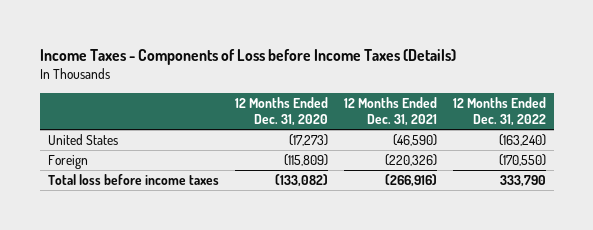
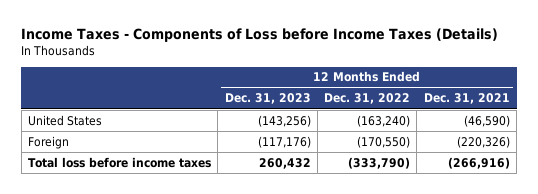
[234,96,328,127] 12 Months Ended Dec. 31, 2020 -> none
none -> [224,93,311,105] Dec. 31, 2023
[499,175,546,188] 333,790 -> [348,156,411,169] (333,790)

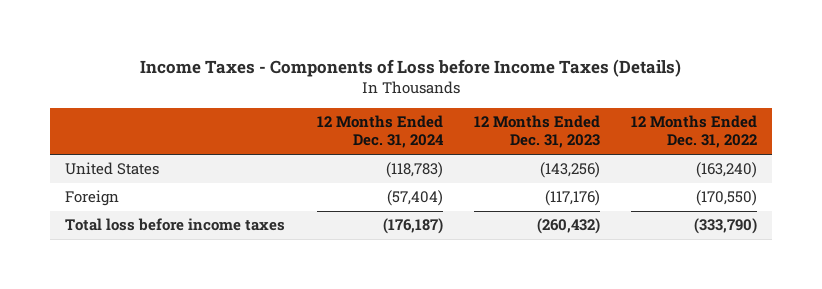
[423,93,510,105] Dec. 31, 2021 -> none
none -> [316,115,444,149] 12 Months Ended Dec. 31, 2024
[258,157,311,169] 260,432 -> [536,218,600,235] (260,432)

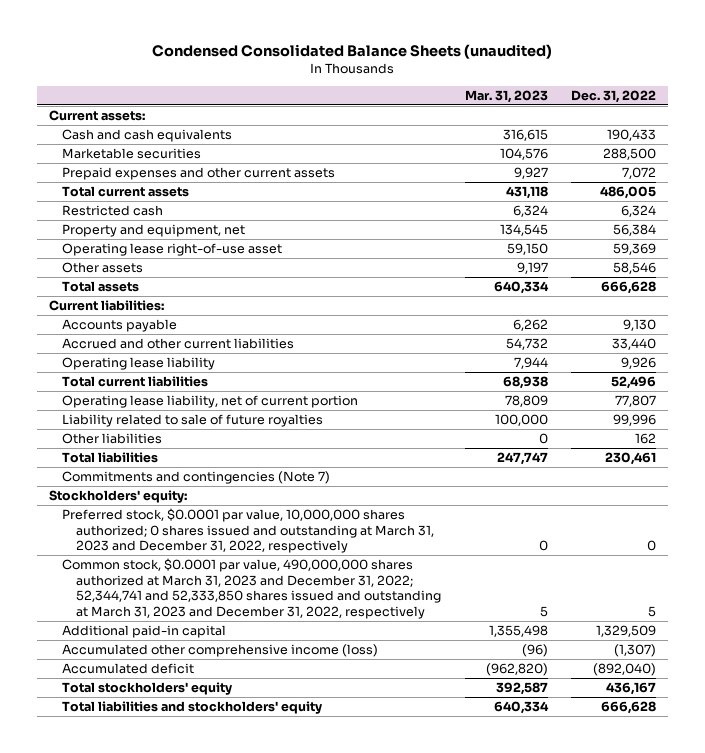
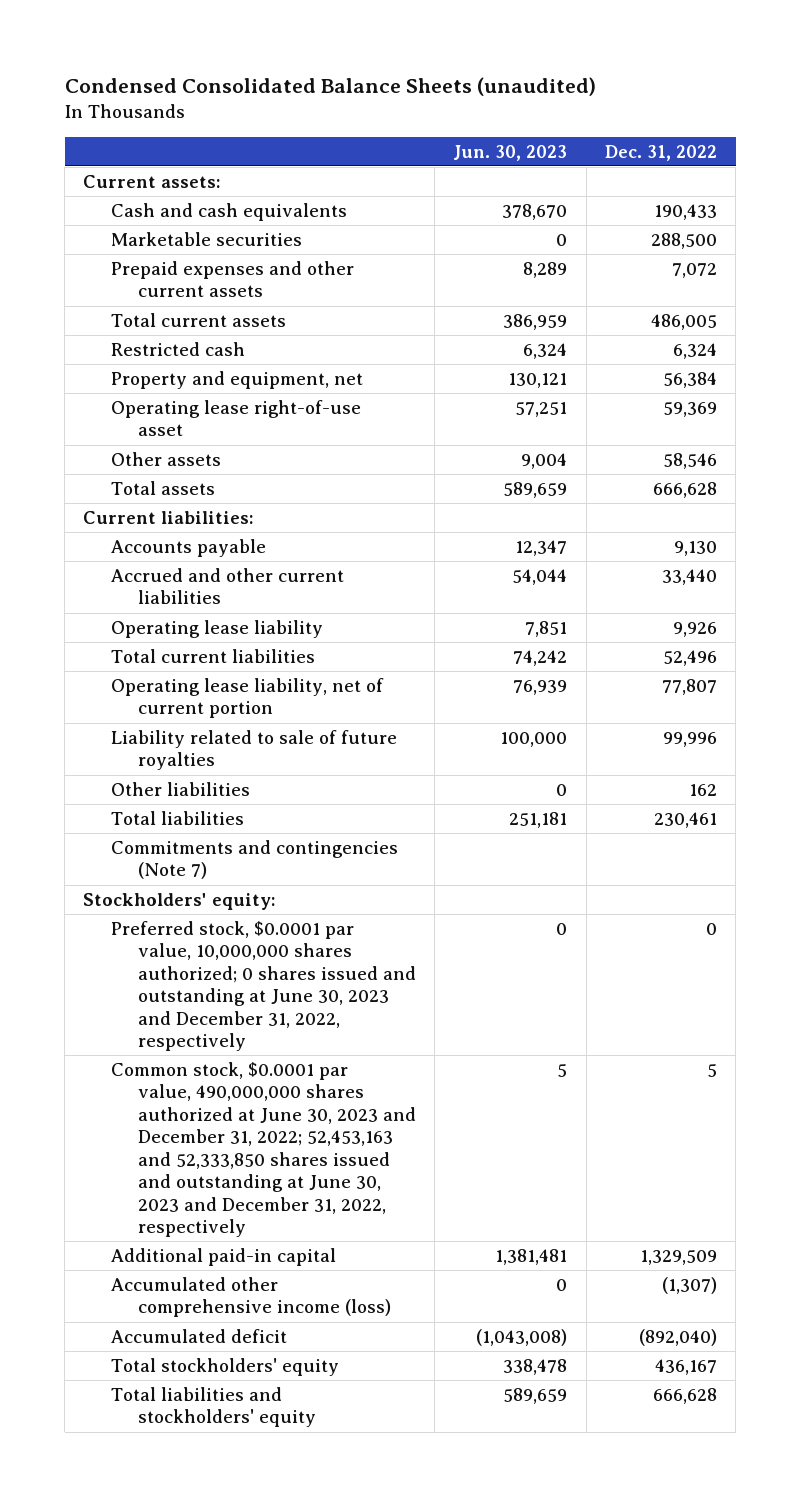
[464,89,548,103] Mar. 31, 2023 -> none
none -> [453,144,568,161] Jun. 30, 2023
[62,508,435,554] Preferred stock, $0.0001 par value, 10,000,000 shares authorized; 0 shares issued and outstanding at March 31, 2023 and December 31, 2022, respectively -> [110,920,416,1052] Preferred stock, $0.0001 par value, 10,000,000 shares authorized; 0 shares issued and outstanding at June 30, 2023 and December 31, 2022, respectively
[62,558,442,619] Common stock, $0.0001 par value, 490,000,000 shares authorized at March 31, 2023 and December 31, 2022; 52,344,741 and 52,333,850 shares issued and outstanding at March 31, 2023 and December 31, 2022, respectively -> [110,1061,416,1237] Common stock, $0.0001 par value, 490,000,000 shares authorized at June 30, 2023 and December 31, 2022; 52,453,163 and 52,333,850 shares issued and outstanding at June 30, 2023 and December 31, 2022, respectively

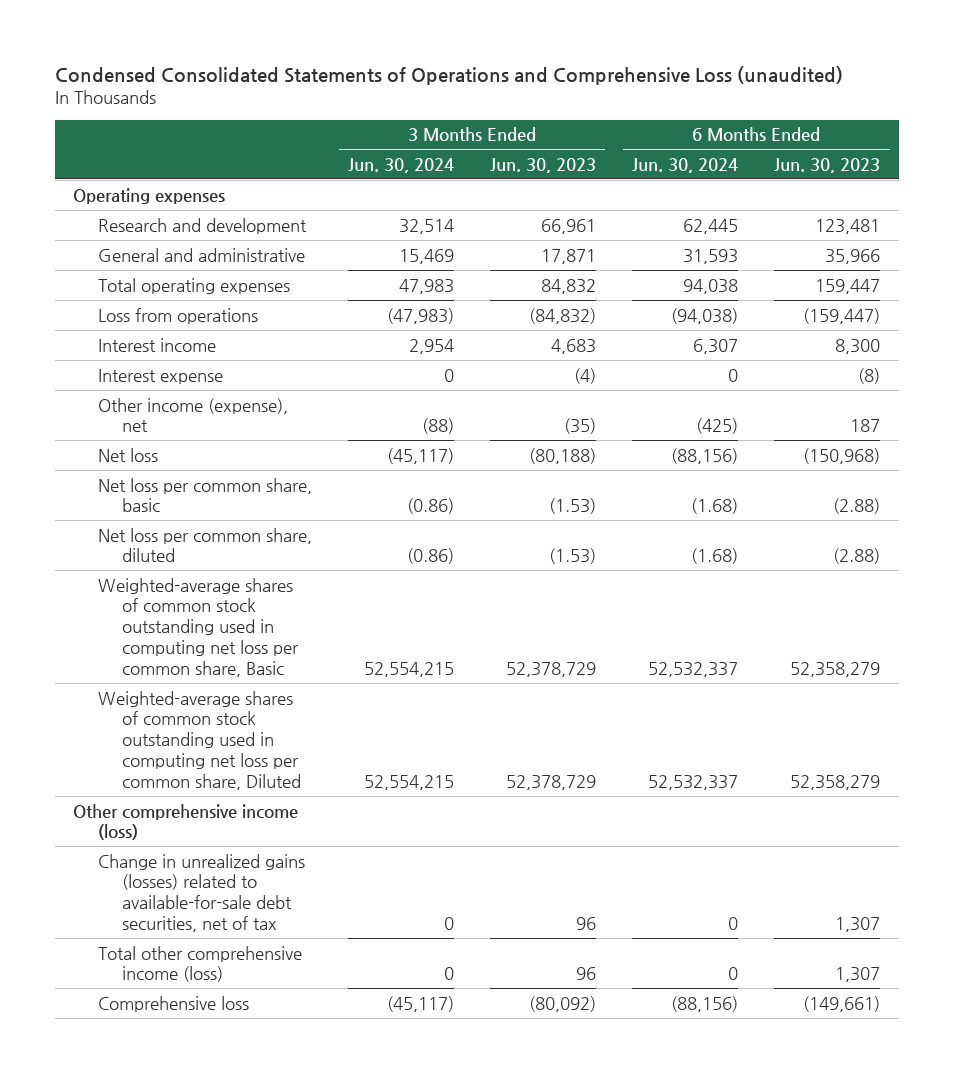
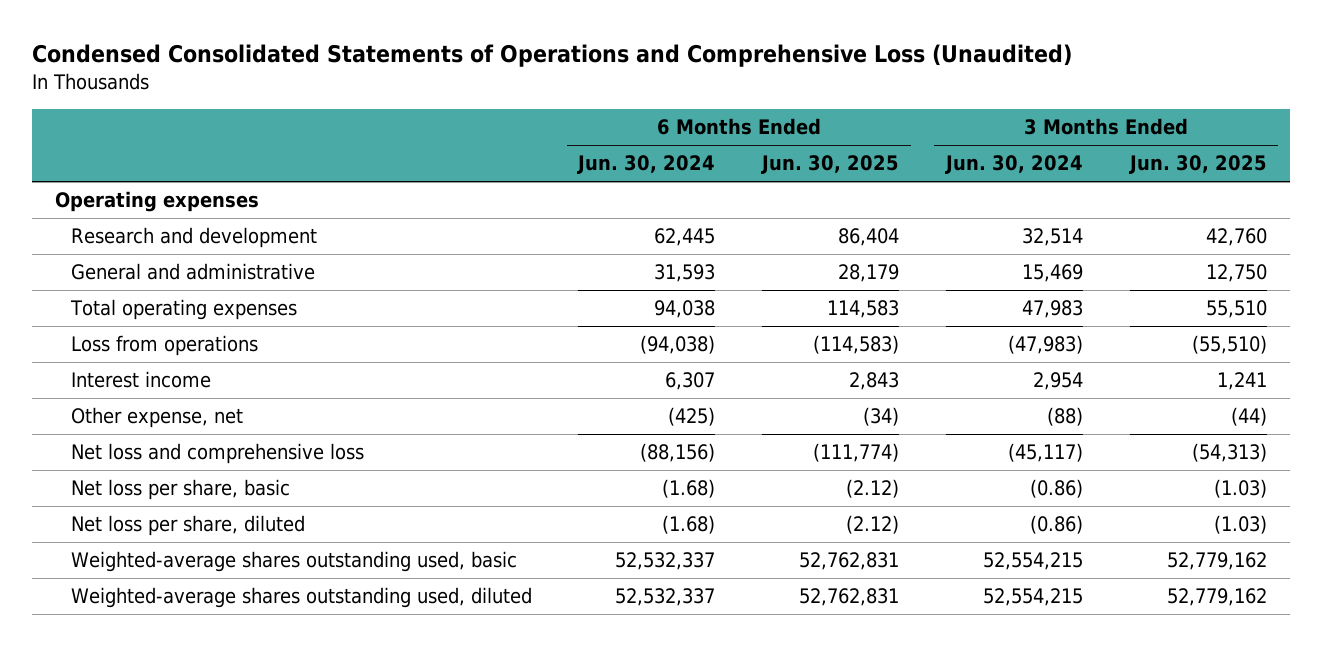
[55,65,844,85] Condensed Consolidated Statements of Operations and Comprehensive Loss (unaudited) -> [31,44,1072,68] Condensed Consolidated Statements of Operations and Comprehensive Loss (Unaudited)
[490,157,597,173] Jun. 30, 2023 -> none
[774,157,881,173] Jun. 30, 2023 -> none
none -> [761,155,900,175] Jun. 30, 2025
none -> [1128,155,1267,175] Jun. 30, 2025
[97,368,223,384] Interest expense -> none
[73,803,299,841] Other comprehensive income (loss) -> none
[97,853,305,933] Change in unrealized gains (losses) related to available-for-sale debt securities, net of tax -> none
[97,945,302,983] Total other comprehensive income (loss) -> none
[97,995,249,1012] Comprehensive loss -> none
[97,397,288,433] Other income (expense), net -> [70,407,243,429] Other expense, net
[97,447,158,462] Net loss -> [70,443,364,465] Net loss and comprehensive loss
[97,477,312,513] Net loss per common share, basic -> [70,479,290,501] Net loss per share, basic
[97,527,312,563] Net loss per common share, diluted -> [70,515,305,537] Net loss per share, diluted
[97,577,300,677] Weighted-average shares of common stock outstanding used in computing net loss per common share, Basic -> [70,551,517,573] Weighted-average shares outstanding used, basic
[97,690,302,790] Weighted-average shares of common stock outstanding used in computing net loss per common share, Diluted -> [70,587,532,609] Weighted-average shares outstanding used, diluted

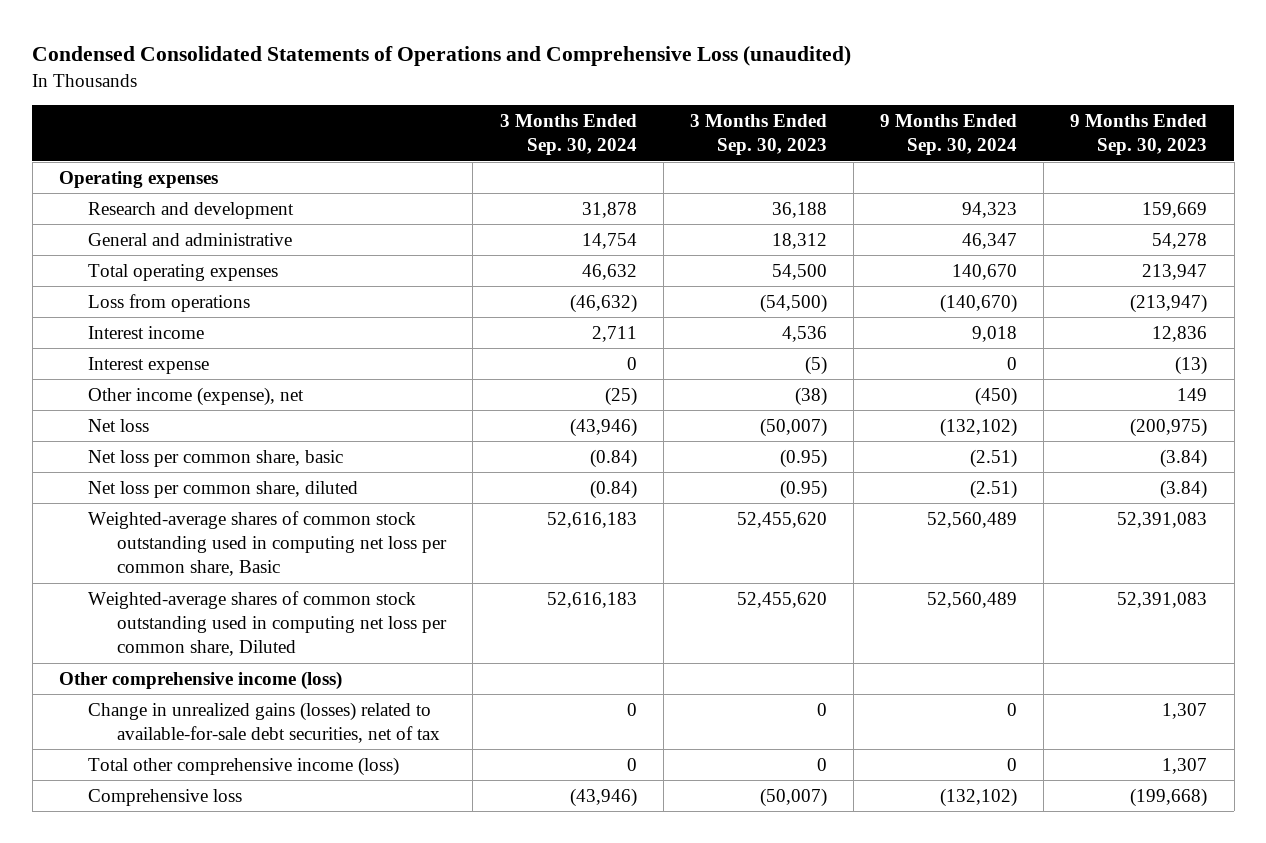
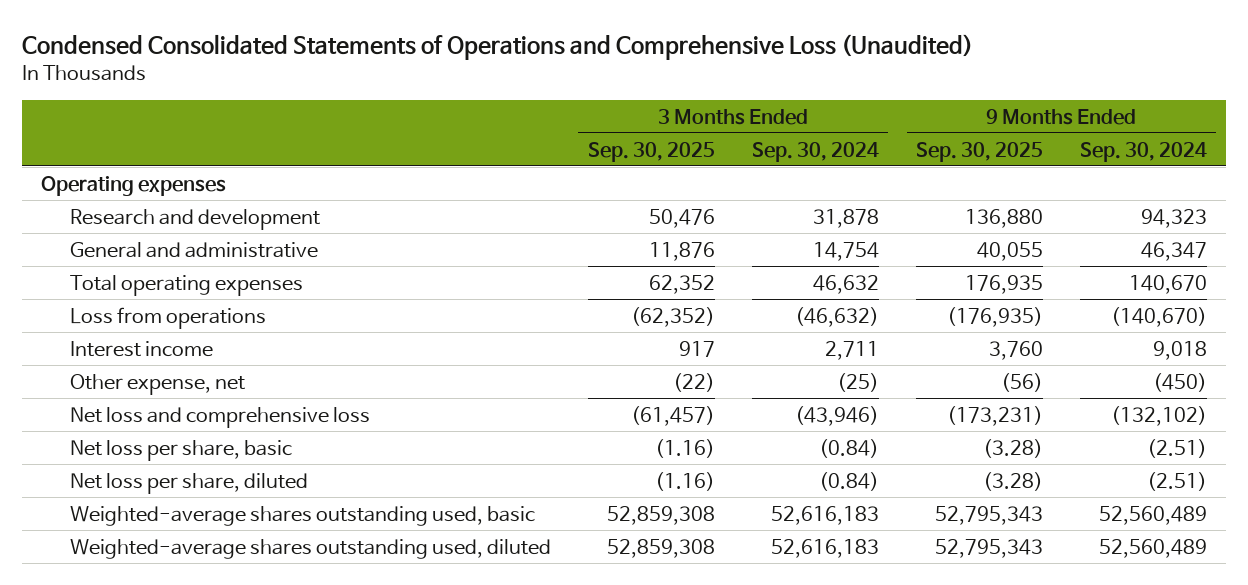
[32,46,852,67] Condensed Consolidated Statements of Operations and Comprehensive Loss (unaudited) -> [22,33,974,60] Condensed Consolidated Statements of Operations and Comprehensive Loss (Unaudited)
[689,113,827,156] 3 Months Ended Sep. 30, 2023 -> none
[1070,113,1208,156] 9 Months Ended Sep. 30, 2023 -> none
none -> [587,141,715,162] Sep. 30, 2025
none -> [915,141,1043,162] Sep. 30, 2025
[87,356,209,374] Interest expense -> none
[58,670,342,690] Other comprehensive income (loss) -> none
[87,701,441,743] Change in unrealized gains (losses) related to available-for-sale debt securities, net of tax -> none
[87,756,399,776] Total other comprehensive income (loss) -> none
[87,788,242,806] Comprehensive loss -> none
[87,386,304,406] Other income (expense), net -> [69,373,245,395] Other expense, net
[87,418,149,432] Net loss -> [69,406,370,428] Net loss and comprehensive loss
[87,449,343,467] Net loss per common share, basic -> [69,439,292,461] Net loss per share, basic
[87,480,358,498] Net loss per common share, diluted -> [69,472,308,494] Net loss per share, diluted
[87,510,448,577] Weighted-average shares of common stock outstanding used in computing net loss per common share, Basic -> [69,505,535,526] Weighted-average shares outstanding used, basic
[87,590,448,657] Weighted-average shares of common stock outstanding used in computing net loss per common share, Diluted -> [69,538,551,559] Weighted-average shares outstanding used, diluted

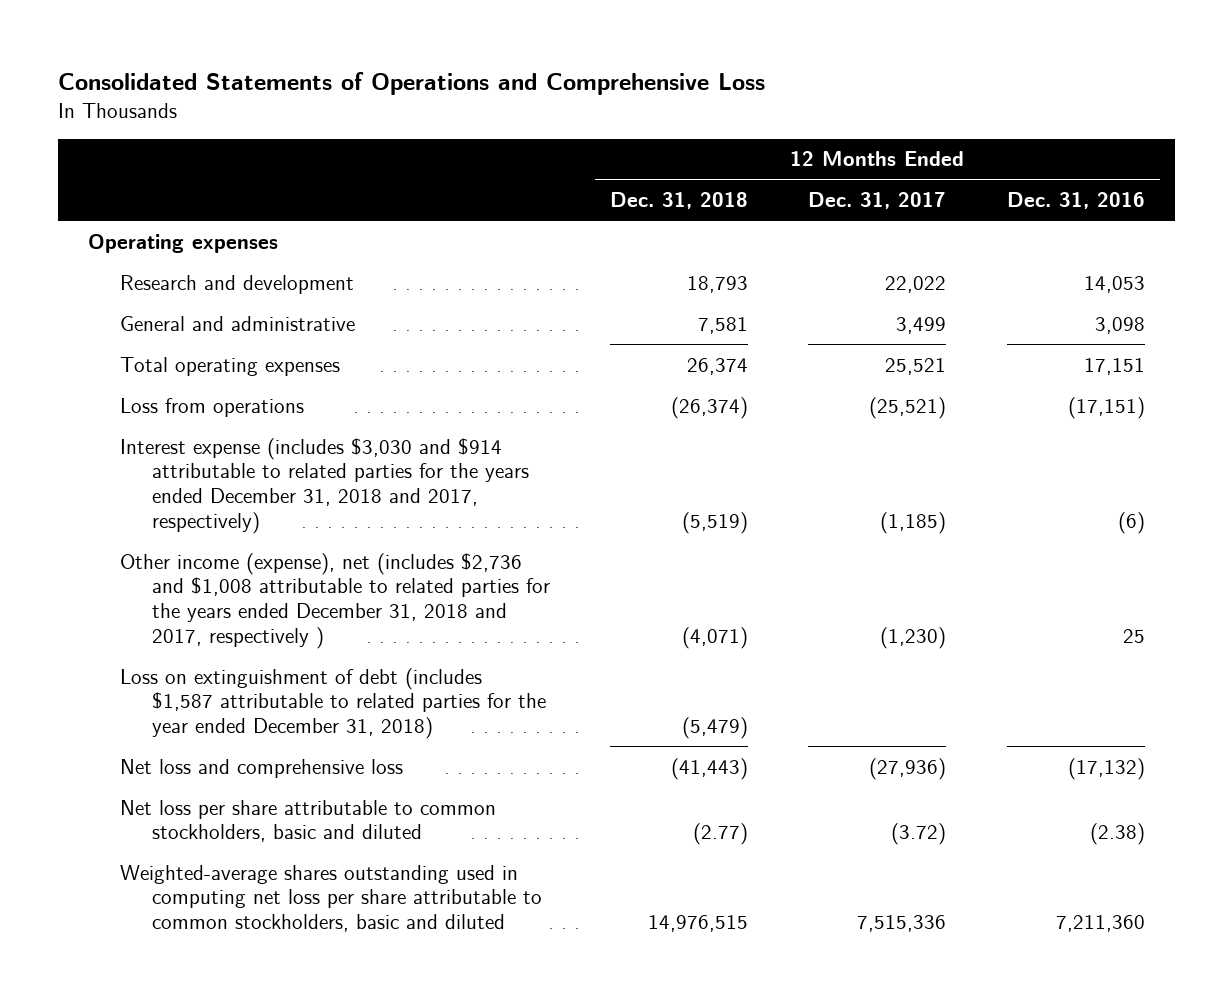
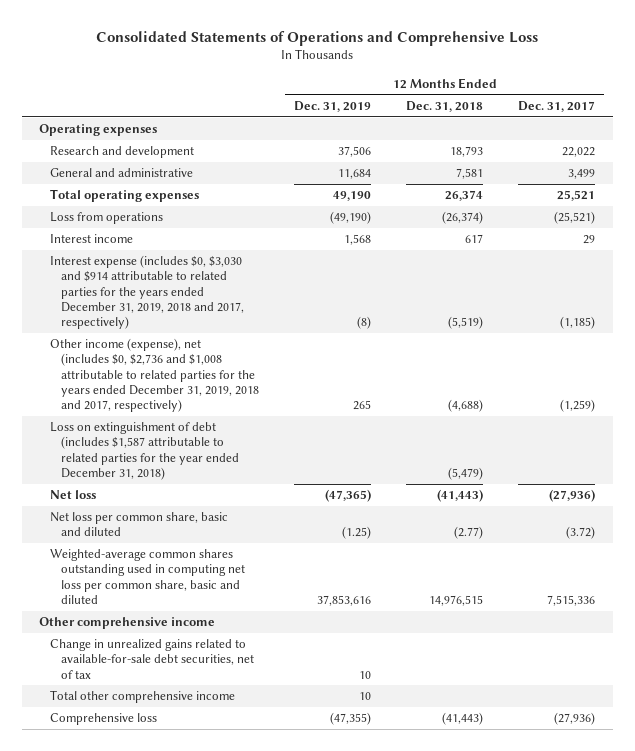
[1006,191,1145,209] Dec. 31, 2016 -> none
none -> [293,101,371,113] Dec. 31, 2019
none -> [50,234,134,244] Interest income
[119,437,529,534] Interest expense (includes $3,030 and $914 attributable to related parties for the years ended December 31, 2018 and 2017, respectively) -> [50,255,244,329] Interest expense (includes $0, $3,030 and $914 attributable to related parties for the years ended December 31, 2019, 2018 and 2017, respectively)
[119,552,550,649] Other income (expense), net (includes $2,736 and $1,008 attributable to related parties for the years ended December 31, 2018 and 2017, respectively ) -> [50,338,259,412] Other income (expense), net (includes $0, $2,736 and $1,008 attributable to related parties for the years ended December 31, 2019, 2018 and 2017, respectively)
[682,626,749,649] (4,071) -> [448,398,484,412] (4,688)
[880,626,947,649] (1,230) -> [560,398,596,412] (1,259)
[119,758,403,778] Net loss and comprehensive loss -> [50,490,97,500] Net loss
[119,799,496,843] Net loss per share attributable to common stockholders, basic and diluted -> [50,512,229,537] Net loss per common share, basic and diluted
[119,864,542,932] Weighted-average shares outstanding used in computing net loss per share attributable to common stockholders, basic and diluted -> [50,549,245,604] Weighted-average common shares outstanding used in computing net loss per common share, basic and diluted
none -> [39,617,216,630] Other comprehensive income
none -> [50,639,254,679] Change in unrealized gains related to available-for-sale debt securities, net of tax
none -> [50,690,236,704] Total other comprehensive income
none -> [50,713,158,726] Comprehensive loss

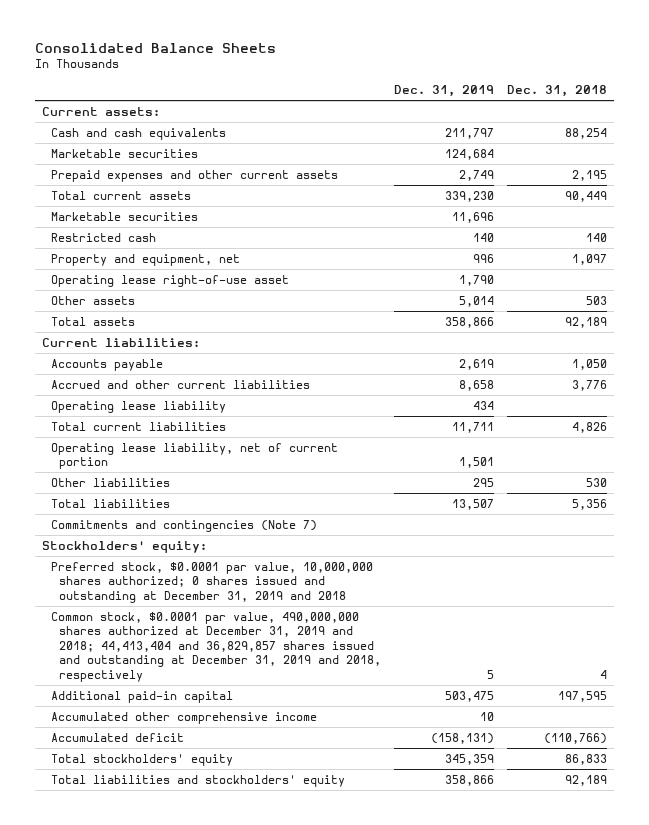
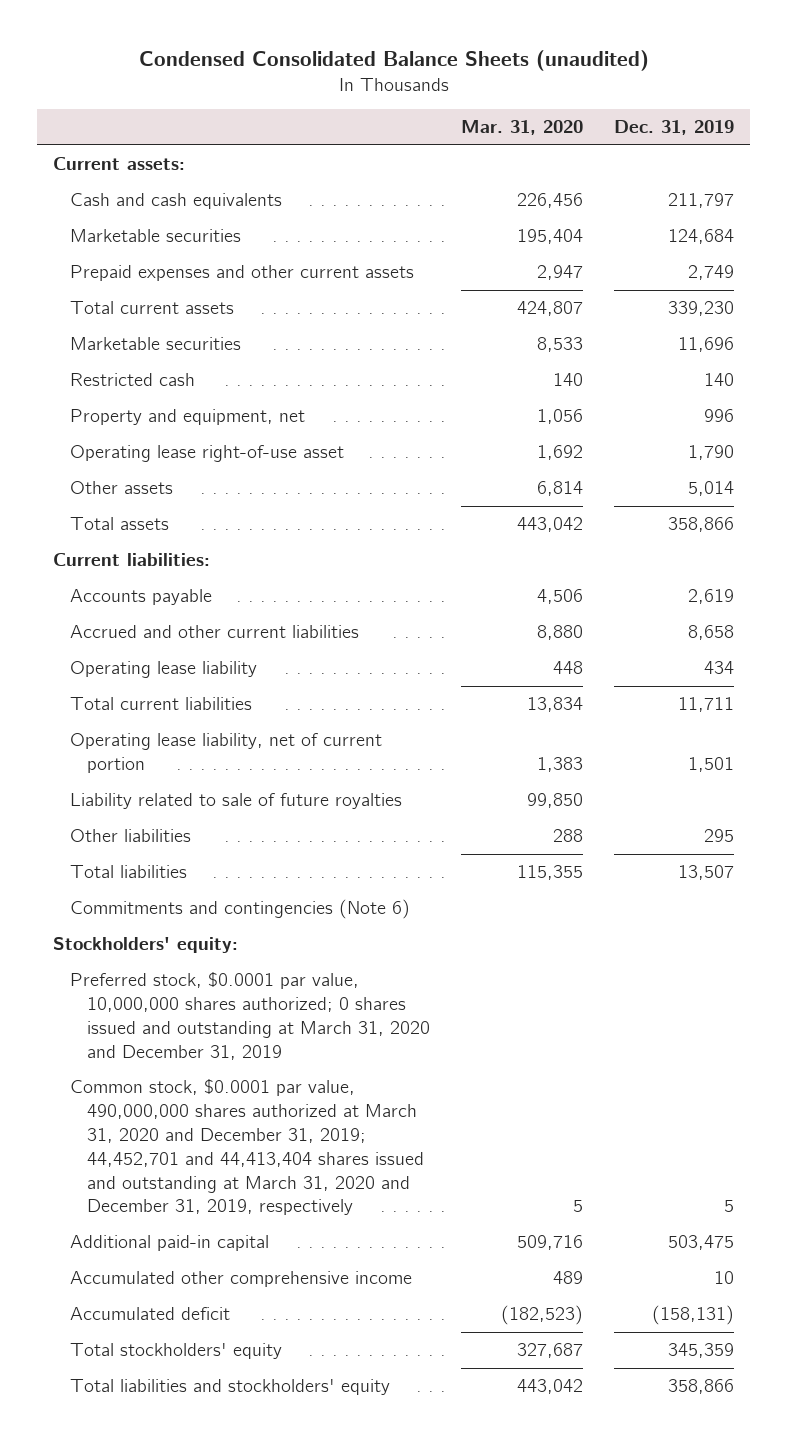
[35,42,277,53] Consolidated Balance Sheets -> [138,49,649,71] Condensed Consolidated Balance Sheets (unaudited)
[507,85,608,98] Dec. 31, 2018 -> none
none -> [461,120,584,136] Mar. 31, 2020
none -> [70,793,403,810] Liability related to sale of future royalties
[50,519,317,532] Commitments and contingencies (Note 7) -> [70,899,411,920] Commitments and contingencies (Note 6)
[50,561,373,603] Preferred stock, $0.0001 par value, 10,000,000 shares authorized; 0 shares issued and outstanding at December 31, 2019 and 2018 -> [70,972,430,1060] Preferred stock, $0.0001 par value, 10,000,000 shares authorized; 0 shares issued and outstanding at March 31, 2020 and December 31, 2019
[50,611,382,682] Common stock, $0.0001 par value, 490,000,000 shares authorized at December 31, 2019 and 2018; 44,413,404 and 36,829,857 shares issued and outstanding at December 31, 2019 and 2018, respectively -> [70,1079,424,1216] Common stock, $0.0001 par value, 490,000,000 shares authorized at March 31, 2020 and December 31, 2019; 44,452,701 and 44,413,404 shares issued and outstanding at March 31, 2020 and December 31, 2019, respectively

